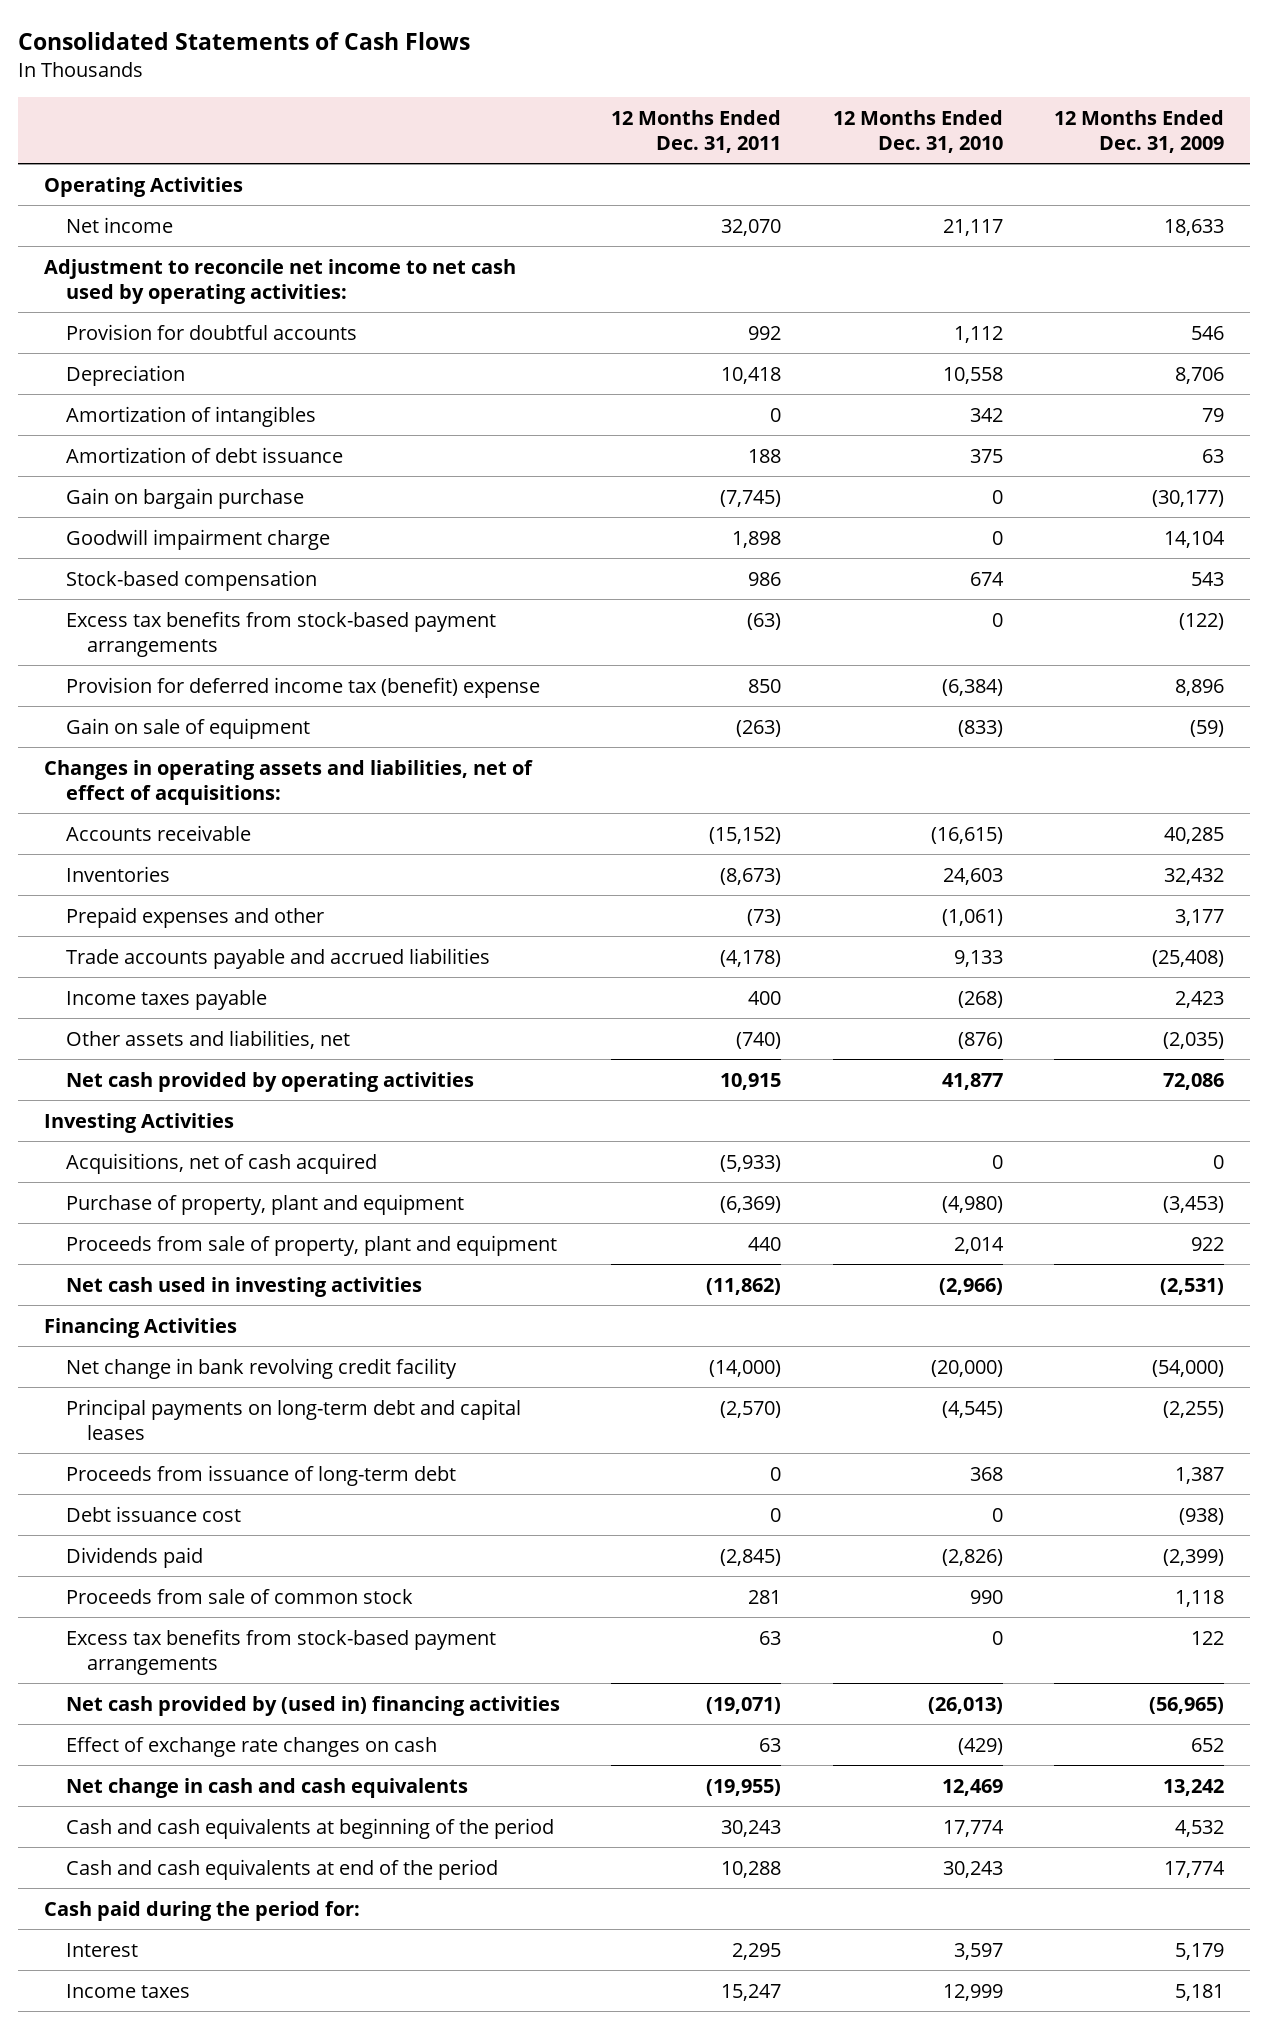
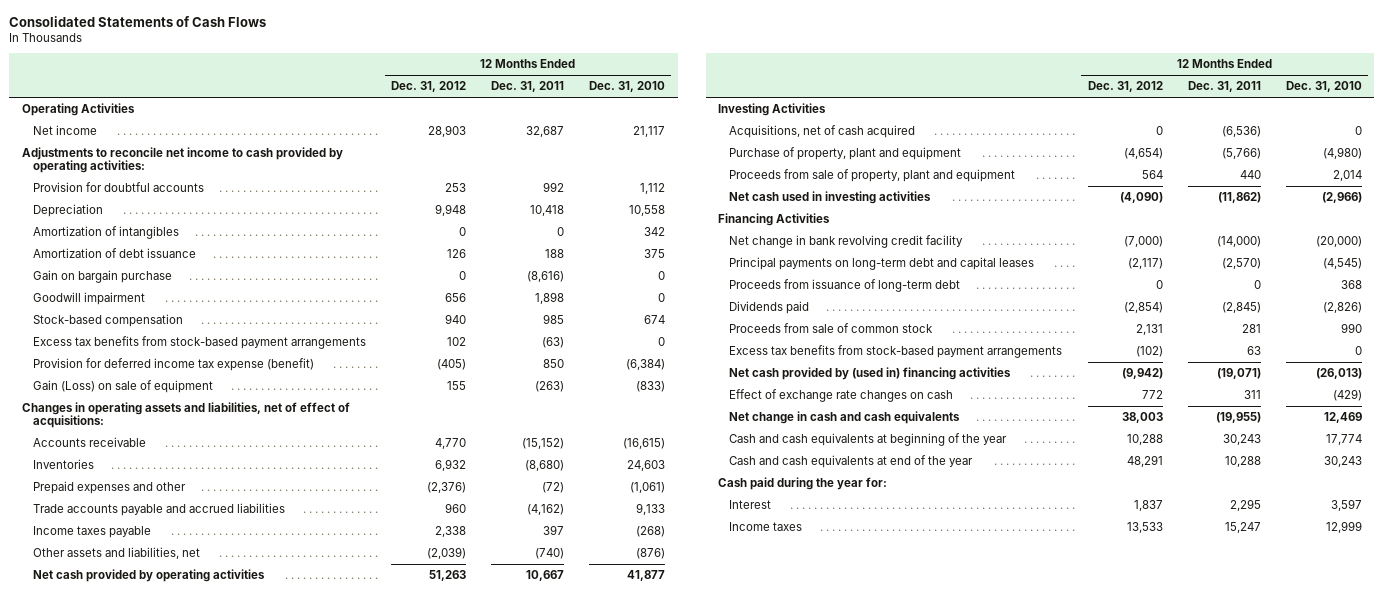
[1054,109,1225,153] 12 Months Ended Dec. 31, 2009 -> none
none -> [391,81,467,93] Dec. 31, 2012
[721,218,782,236] 32,070 -> [526,126,565,138] 32,687
[44,258,517,304] Adjustment to reconcile net income to net cash used by operating activities: -> [21,147,343,174] Adjustments to reconcile net income to cash provided by operating activities:
[720,489,782,507] (7,745) -> [527,271,565,283] (8,616)
[65,528,330,550] Goodwill impairment charge -> [32,292,145,306] Goodwill impairment
[748,571,782,586] 986 -> [543,314,565,325] 985
[65,676,540,698] Provision for deferred income tax (benefit) expense -> [32,358,314,372] Provision for deferred income tax expense (benefit)
[65,717,310,739] Gain on sale of equipment -> [32,380,213,394] Gain (Loss) on sale of equipment
[720,867,782,885] (8,673) -> [525,460,565,472] (8,680)
[747,908,782,926] (73) -> [542,482,565,494] (72)
[720,949,782,967] (4,178) -> [527,504,565,516] (4,162)
[748,990,782,1005] 400 -> [543,525,565,536] 397
[720,1072,782,1090] 10,915 -> [526,570,565,582] 10,667
[720,1154,782,1172] (5,933) -> [1221,126,1261,138] (6,536)
[720,1195,782,1213] (6,369) -> [1221,148,1261,160] (5,766)
[65,1505,241,1522] Debt issuance cost -> none
[759,1737,782,1752] 63 -> [1243,390,1261,400] 311
[65,1817,554,1839] Cash and cash equivalents at beginning of the period -> [729,433,1008,447] Cash and cash equivalents at beginning of the year
[65,1858,498,1880] Cash and cash equivalents at end of the period -> [729,455,974,469] Cash and cash equivalents at end of the year
[44,1900,361,1921] Cash paid during the period for: -> [718,477,888,491] Cash paid during the year for:

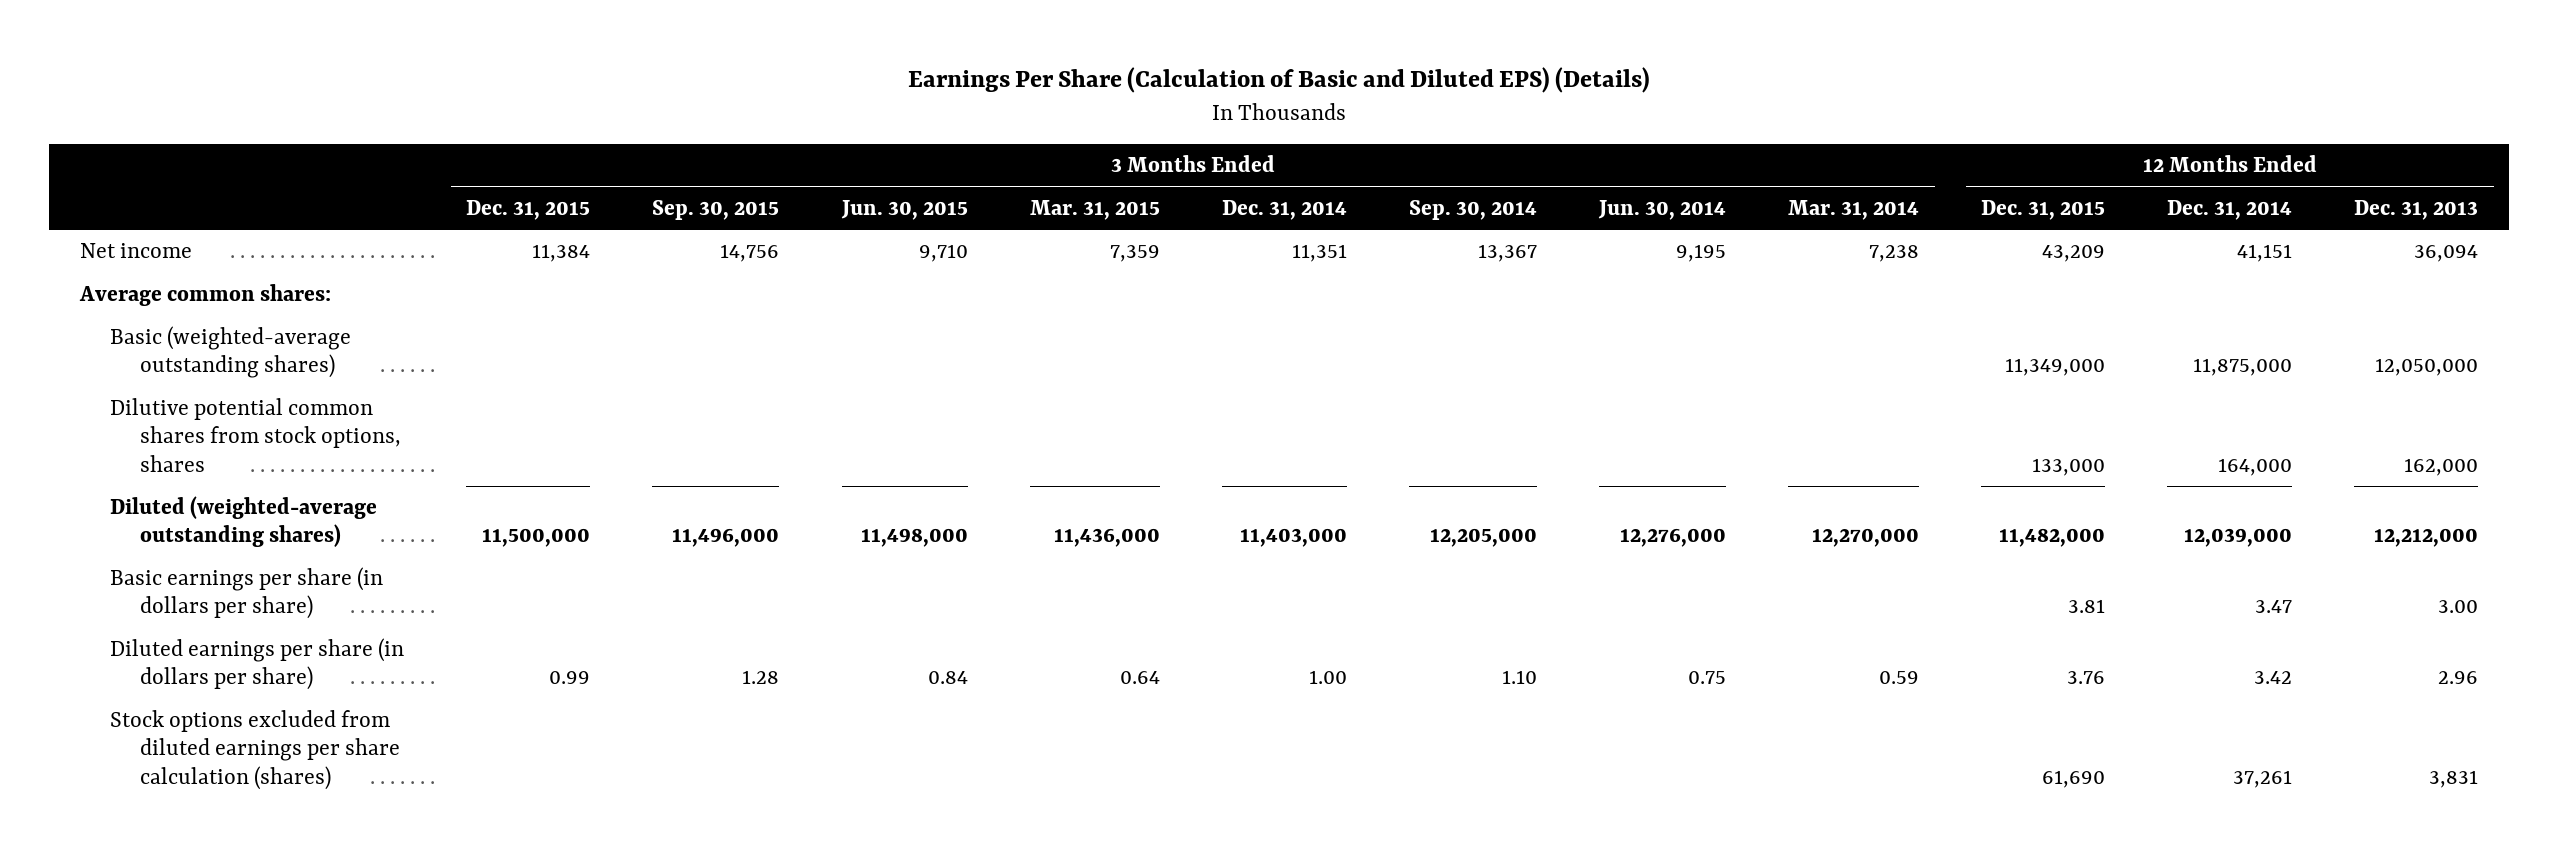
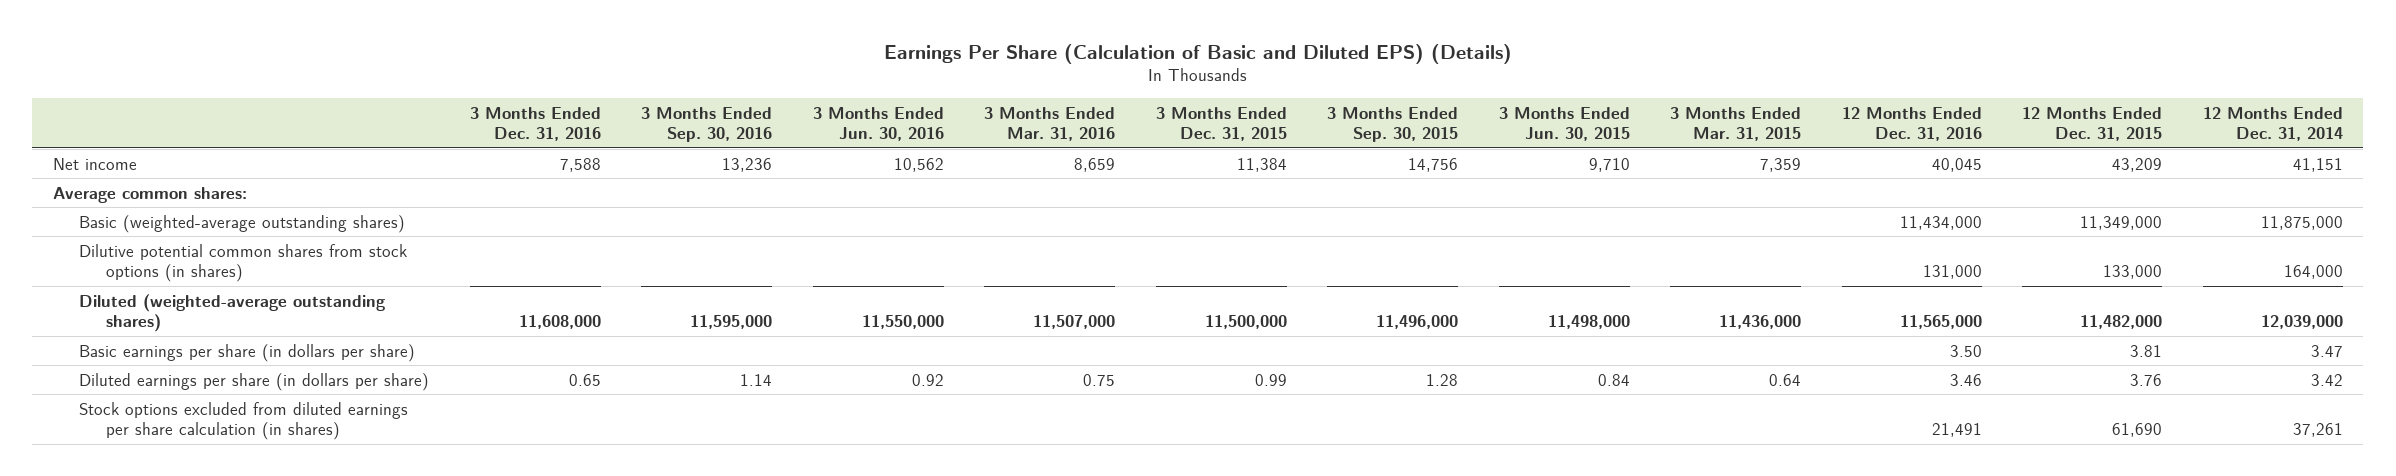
[1221,200,1347,221] Dec. 31, 2014 -> none
[1408,200,1537,221] Sep. 30, 2014 -> none
[1597,200,1726,221] Jun. 30, 2014 -> none
[1788,200,1920,221] Mar. 31, 2014 -> none
[2354,200,2479,221] Dec. 31, 2013 -> none
none -> [469,107,601,142] 3 Months Ended Dec. 31, 2016
none -> [641,107,773,143] 3 Months Ended Sep. 30, 2016
none -> [812,107,944,142] 3 Months Ended Jun. 30, 2016
none -> [984,107,1116,142] 3 Months Ended Mar. 31, 2016
none -> [1841,107,1982,142] 12 Months Ended Dec. 31, 2016
[110,398,402,472] Dilutive potential common shares from stock options, shares -> [79,243,408,282] Dilutive potential common shares from stock options (in shares)
[110,710,401,790] Stock options excluded from diluted earnings per share calculation (shares) -> [79,401,409,440] Stock options excluded from diluted earnings per share calculation (in shares)

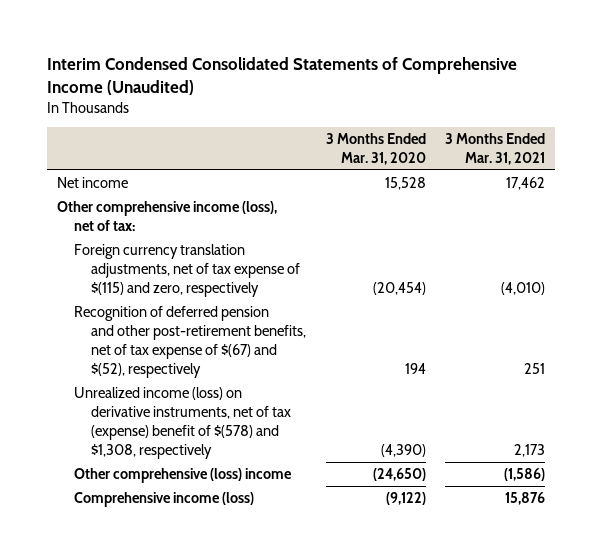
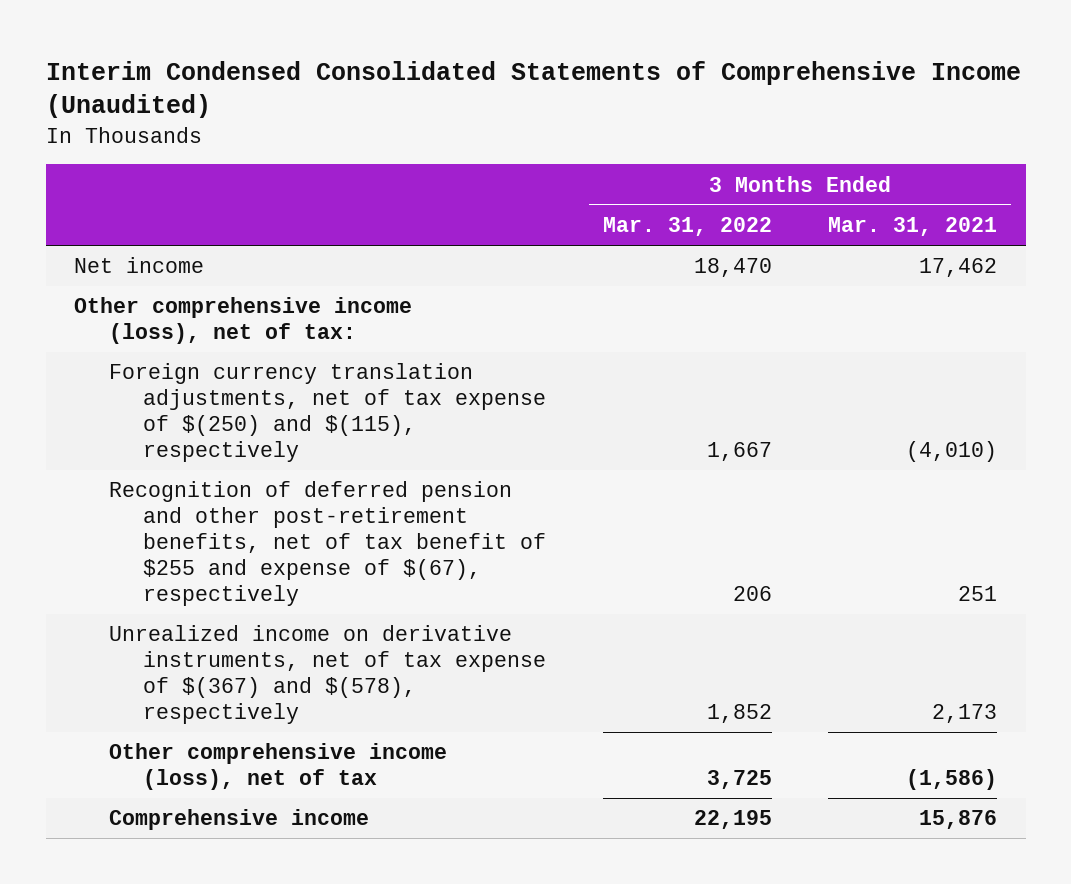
[325,133,426,166] 3 Months Ended Mar. 31, 2020 -> none
none -> [602,217,772,237] Mar. 31, 2022
[74,243,301,297] Foreign currency translation adjustments, net of tax expense of $(115) and zero, respectively -> [108,363,547,462] Foreign currency translation adjustments, net of tax expense of $(250) and $(115), respectively
[74,305,307,378] Recognition of deferred pension and other post-retirement benefits, net of tax expense of $(67) and $(52), respectively -> [108,481,547,606] Recognition of deferred pension and other post-retirement benefits, net of tax benefit of $255 and expense of $(67), respectively
[74,386,292,459] Unrealized income (loss) on derivative instruments, net of tax (expense) benefit of $(578) and $1,308, respectively -> [108,625,547,724] Unrealized income on derivative instruments, net of tax expense of $(367) and $(578), respectively
[74,467,293,483] Other comprehensive (loss) income -> [108,743,447,791] Other comprehensive income (loss), net of tax
[74,491,255,507] Comprehensive income (loss) -> [108,809,369,831] Comprehensive income

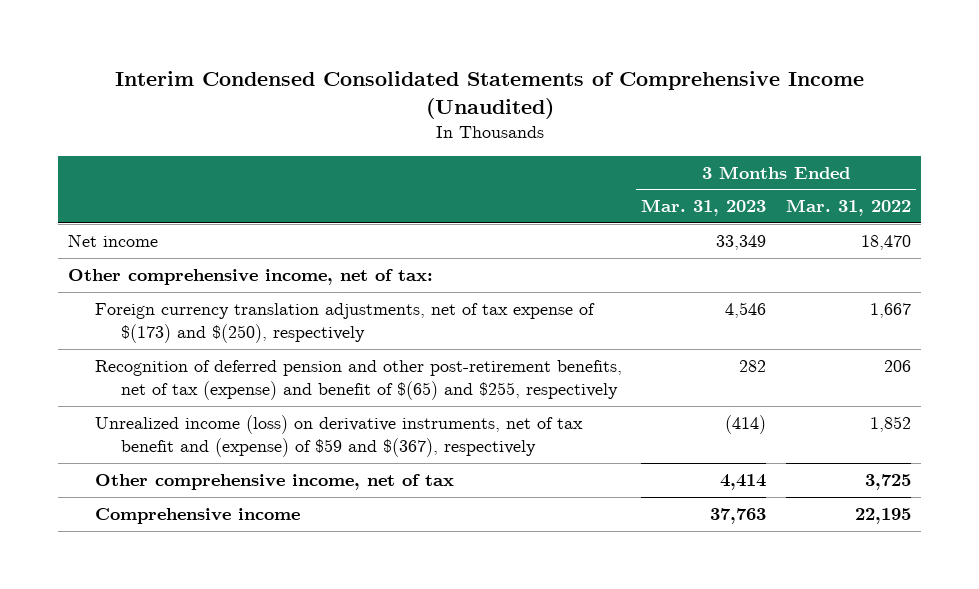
[828,217,998,237] Mar. 31, 2021 -> none
none -> [641,199,767,217] Mar. 31, 2023
[74,297,413,345] Other comprehensive income (loss), net of tax: -> [68,268,434,285] Other comprehensive income, net of tax:
[108,363,547,462] Foreign currency translation adjustments, net of tax expense of $(250) and $(115), respectively -> [94,302,595,344] Foreign currency translation adjustments, net of tax expense of $(173) and $(250), respectively
[108,481,547,606] Recognition of deferred pension and other post-retirement benefits, net of tax benefit of $255 and expense of $(67), respectively -> [94,359,622,401] Recognition of deferred pension and other post-retirement benefits, net of tax (expense) and benefit of $(65) and $255, respectively
[108,625,547,724] Unrealized income on derivative instruments, net of tax expense of $(367) and $(578), respectively -> [94,414,583,458] Unrealized income (loss) on derivative instruments, net of tax benefit and (expense) of $59 and $(367), respectively
[108,743,447,791] Other comprehensive income (loss), net of tax -> [94,473,454,490] Other comprehensive income, net of tax

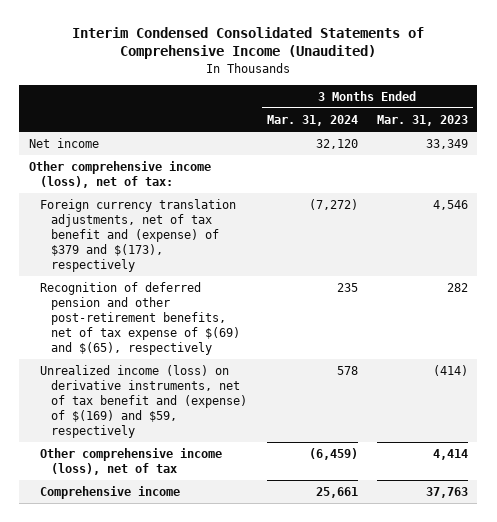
[786,199,912,217] Mar. 31, 2022 -> none
none -> [266,114,358,126] Mar. 31, 2024
[68,268,434,285] Other comprehensive income, net of tax: -> [28,161,211,188] Other comprehensive income (loss), net of tax:
[94,302,595,344] Foreign currency translation adjustments, net of tax expense of $(173) and $(250), respectively -> [40,199,237,272] Foreign currency translation adjustments, net of tax benefit and (expense) of $379 and $(173), respectively
[94,359,622,401] Recognition of deferred pension and other post-retirement benefits, net of tax (expense) and benefit of $(65) and $255, respectively -> [40,282,241,355] Recognition of deferred pension and other post-retirement benefits, net of tax expense of $(69) and $(65), respectively
[94,414,583,458] Unrealized income (loss) on derivative instruments, net of tax benefit and (expense) of $59 and $(367), respectively -> [40,365,248,438] Unrealized income (loss) on derivative instruments, net of tax benefit and (expense) of $(169) and $59, respectively
[94,473,454,490] Other comprehensive income, net of tax -> [40,448,223,475] Other comprehensive income (loss), net of tax

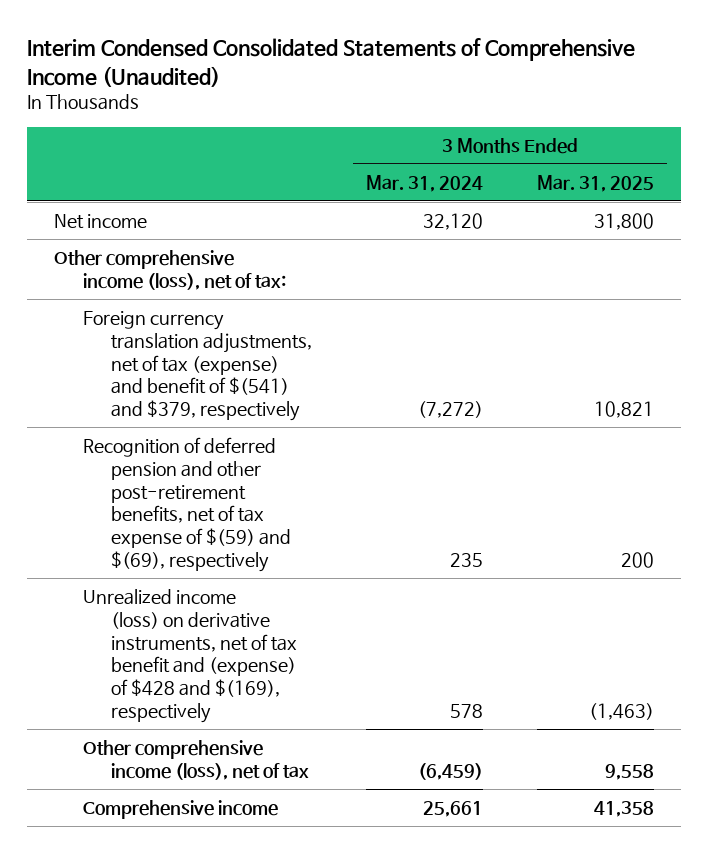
[376,114,468,126] Mar. 31, 2023 -> none
none -> [536,174,654,192] Mar. 31, 2025
[40,199,237,272] Foreign currency translation adjustments, net of tax benefit and (expense) of $379 and $(173), respectively -> [82,311,313,422] Foreign currency translation adjustments, net of tax (expense) and benefit of $(541) and $379, respectively
[40,282,241,355] Recognition of deferred pension and other post-retirement benefits, net of tax expense of $(69) and $(65), respectively -> [82,437,292,572] Recognition of deferred pension and other post-retirement benefits, net of tax expense of $(59) and $(69), respectively
[40,365,248,438] Unrealized income (loss) on derivative instruments, net of tax benefit and (expense) of $(169) and $59, respectively -> [82,589,298,723] Unrealized income (loss) on derivative instruments, net of tax benefit and (expense) of $428 and $(169), respectively

